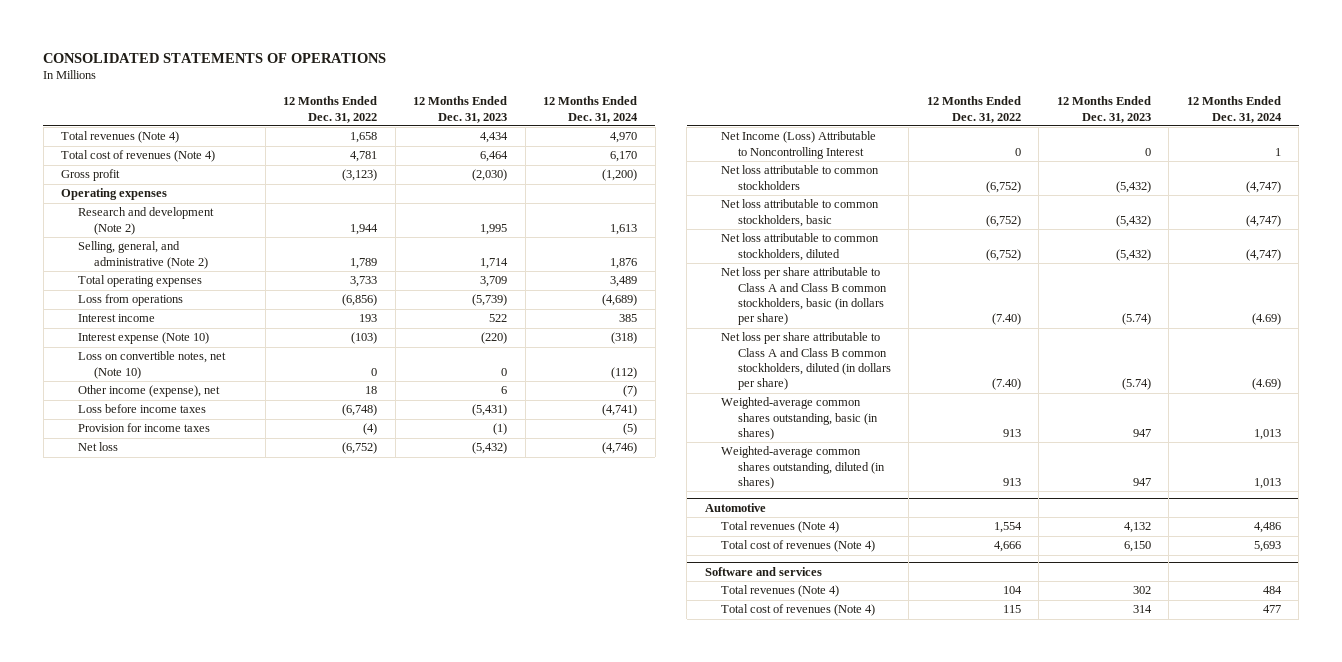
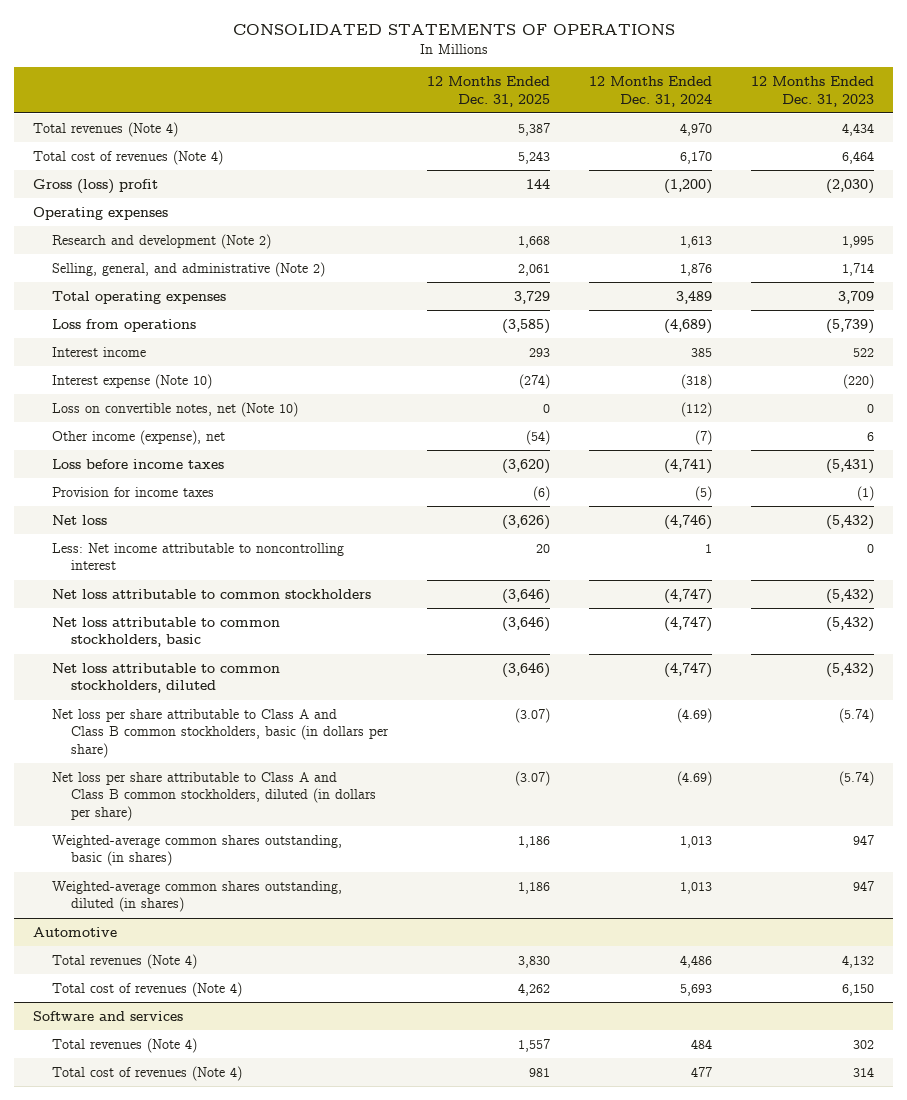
[283,96,378,123] 12 Months Ended Dec. 31, 2022 -> none
none -> [426,76,550,107] 12 Months Ended Dec. 31, 2025
[61,169,121,182] Gross profit -> [33,178,159,194] Gross (loss) profit
[721,131,877,159] Net Income (Loss) Attributable to Noncontrolling Interest -> [52,542,345,571] Less: Net income attributable to noncontrolling interest

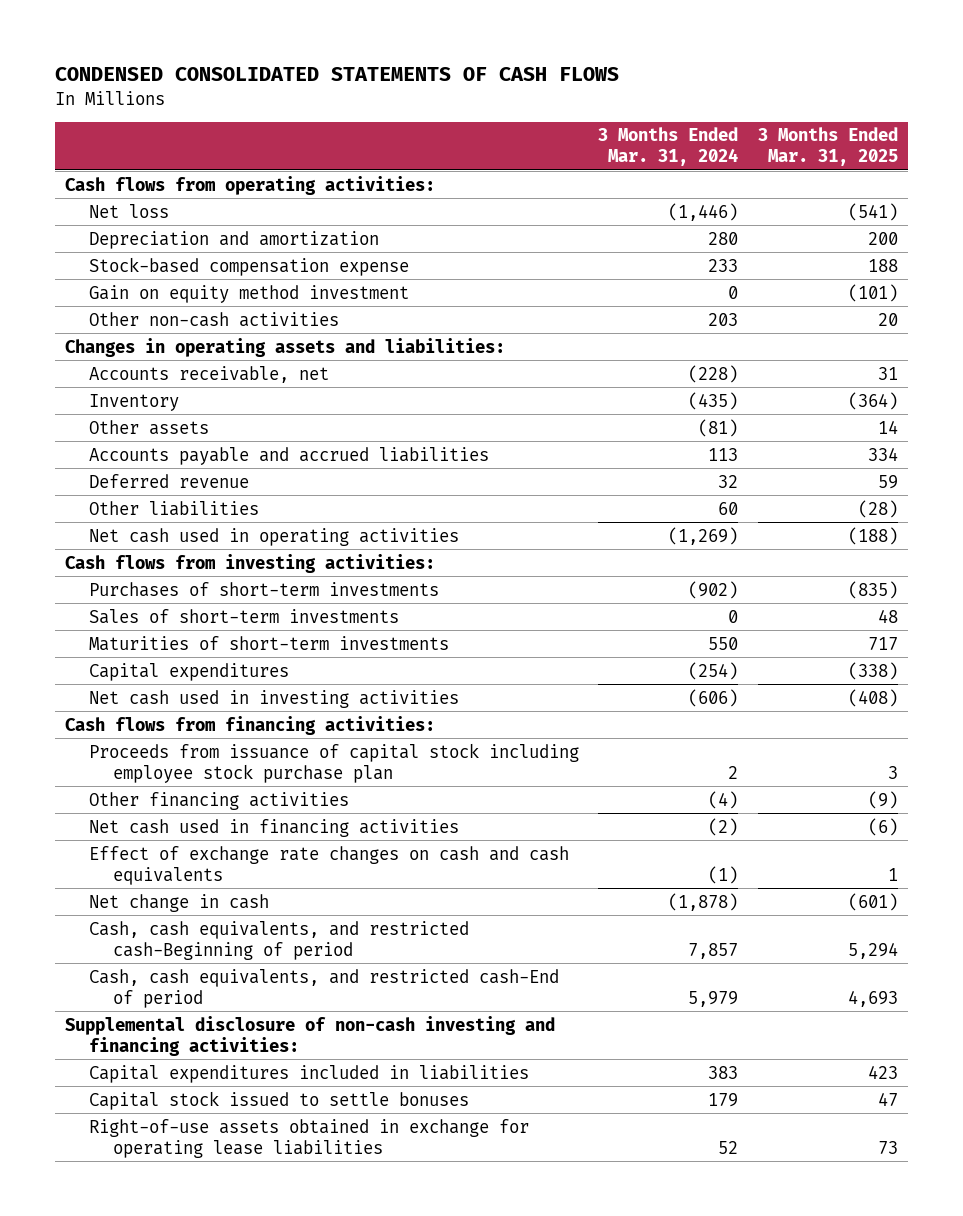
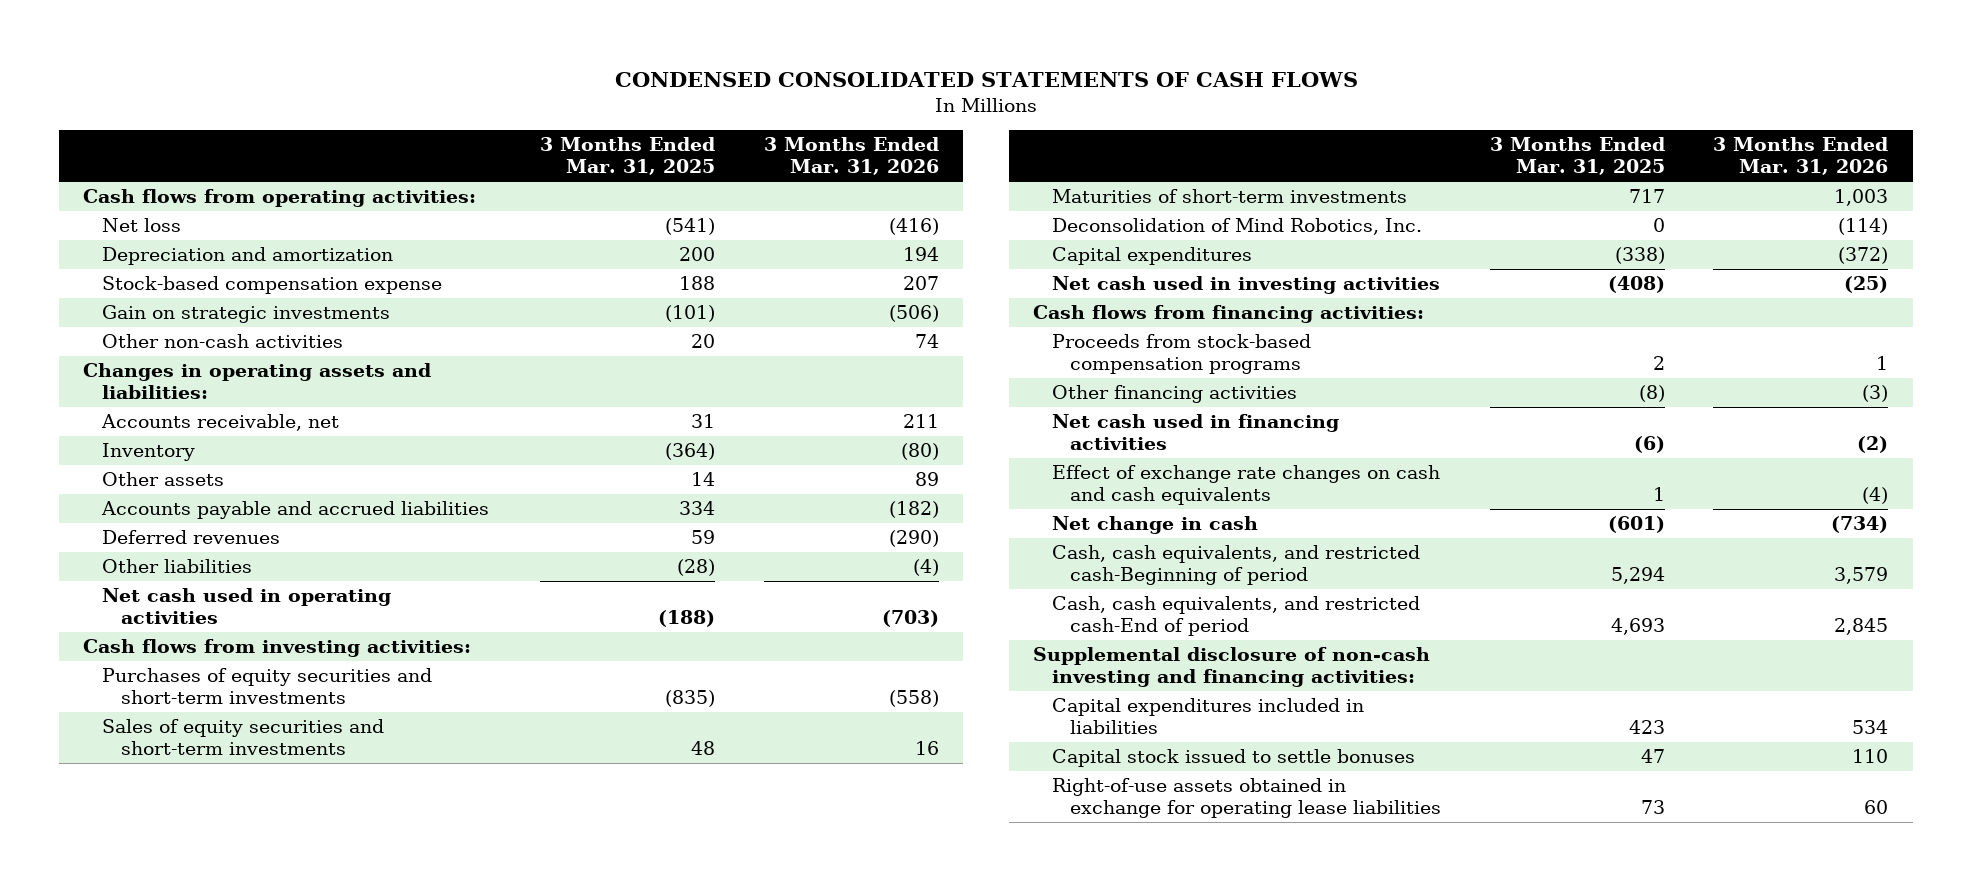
[598,127,739,167] 3 Months Ended Mar. 31, 2024 -> none
none -> [763,137,939,176] 3 Months Ended Mar. 31, 2026
[88,284,409,303] Gain on equity method investment -> [102,305,391,324] Gain on strategic investments
[88,473,249,488] Deferred revenue -> [102,530,281,545] Deferred revenues
[88,581,439,597] Purchases of short-term investments -> [102,668,433,705] Purchases of equity securities and short-term investments
[88,608,399,624] Sales of short-term investments -> [102,719,385,756] Sales of equity securities and short-term investments
none -> [1051,218,1422,236] Deconsolidation of Mind Robotics, Inc.
[88,742,579,783] Proceeds from issuance of capital stock including employee stock purchase plan -> none
none -> [1051,334,1311,375] Proceeds from stock-based compensation programs
[868,790,899,809] (9) -> [1638,385,1665,403] (8)

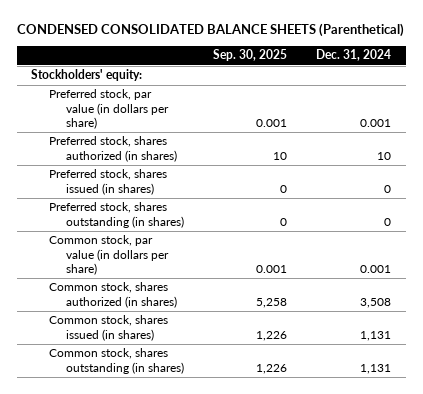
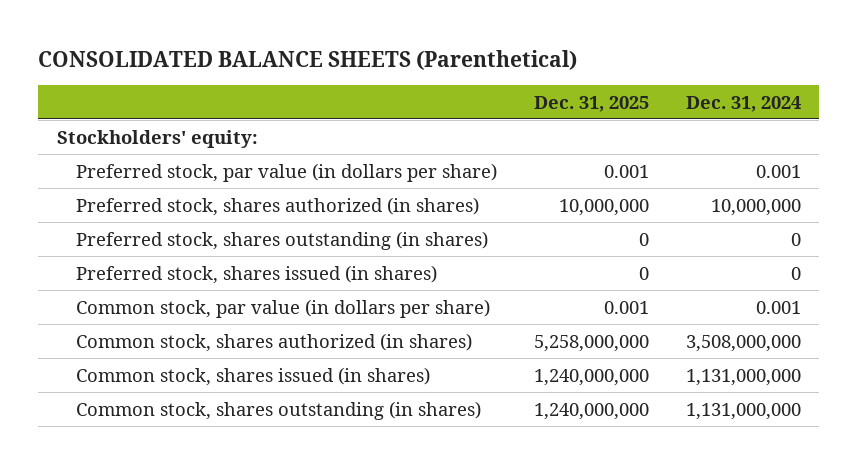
[17,23,405,38] CONDENSED CONSOLIDATED BALANCE SHEETS (Parenthetical) -> [38,49,578,70] CONSOLIDATED BALANCE SHEETS (Parenthetical)
[213,49,288,62] Sep. 30, 2025 -> none
none -> [534,95,650,112] Dec. 31, 2025
[377,151,392,160] 10 -> [710,198,801,216] 10,000,000
[48,169,167,195] Preferred stock, shares issued (in shares) -> [76,264,438,284] Preferred stock, shares issued (in shares)
[360,297,392,308] 3,508 -> [685,334,801,352] 3,508,000,000
[360,330,392,341] 1,131 -> [685,368,801,386] 1,131,000,000
[360,363,392,374] 1,131 -> [685,402,801,420] 1,131,000,000

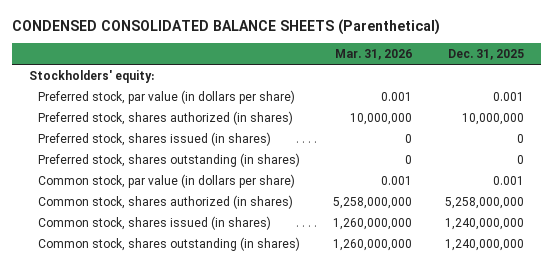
[38,49,578,70] CONSOLIDATED BALANCE SHEETS (Parenthetical) -> [12,19,441,36] CONDENSED CONSOLIDATED BALANCE SHEETS (Parenthetical)
[685,95,801,112] Dec. 31, 2024 -> none
none -> [335,48,413,60] Mar. 31, 2026
[76,230,489,250] Preferred stock, shares outstanding (in shares) -> [38,152,301,167] Preferred stock, shares outstanding (in shares)

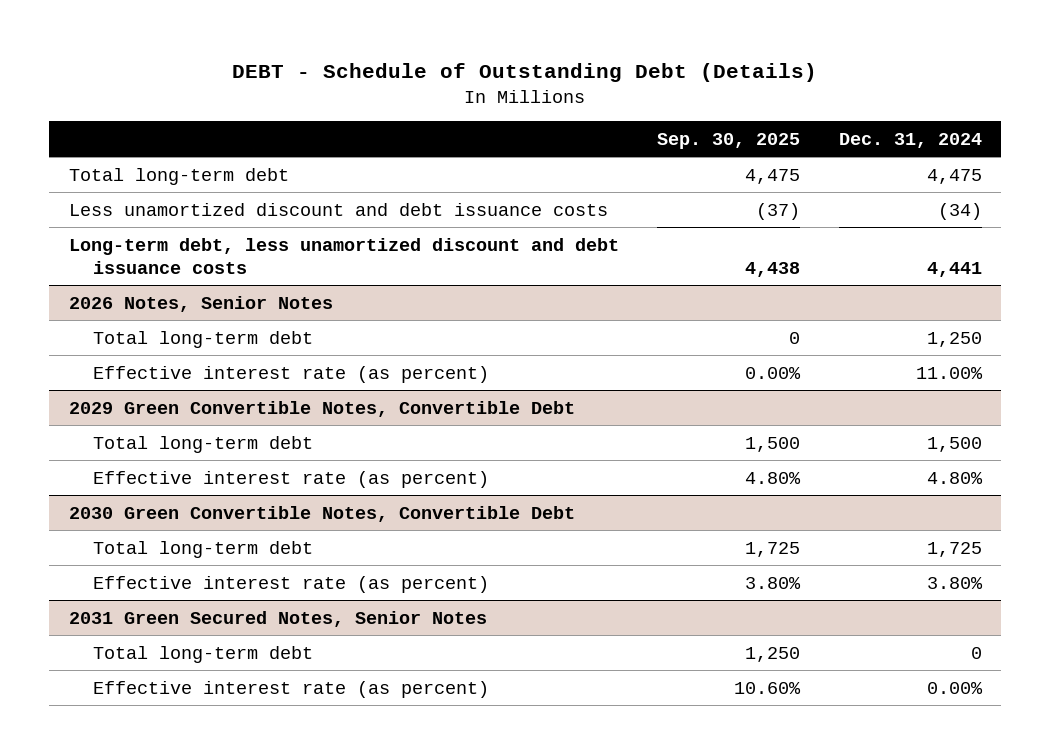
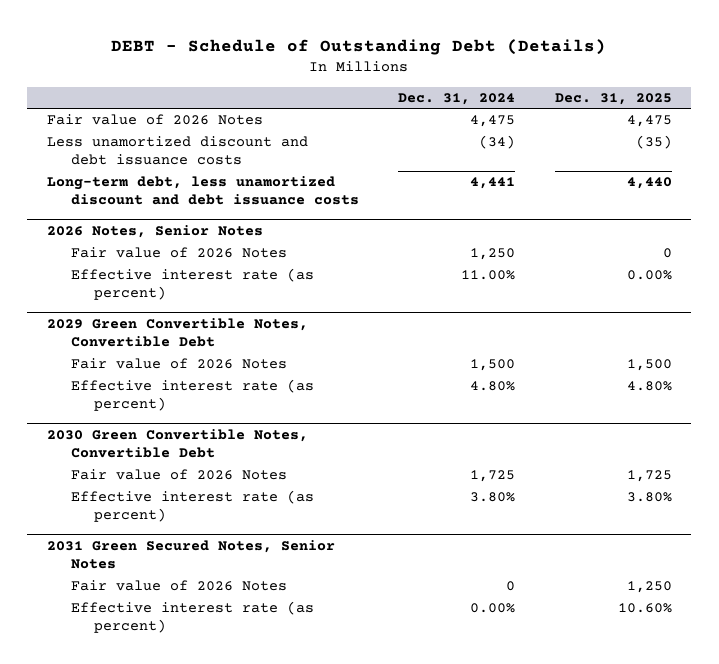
[657,132,801,149] Sep. 30, 2025 -> none
none -> [554,92,672,105] Dec. 31, 2025
[68,167,289,185] Total long-term debt -> [47,114,264,126] Fair value of 2026 Notes
[92,330,313,348] Total long-term debt -> [70,247,287,259] Fair value of 2026 Notes
[92,435,313,453] Total long-term debt -> [70,358,287,370] Fair value of 2026 Notes
[92,540,313,558] Total long-term debt -> [70,469,287,481] Fair value of 2026 Notes
[92,645,313,663] Total long-term debt -> [70,580,287,592] Fair value of 2026 Notes

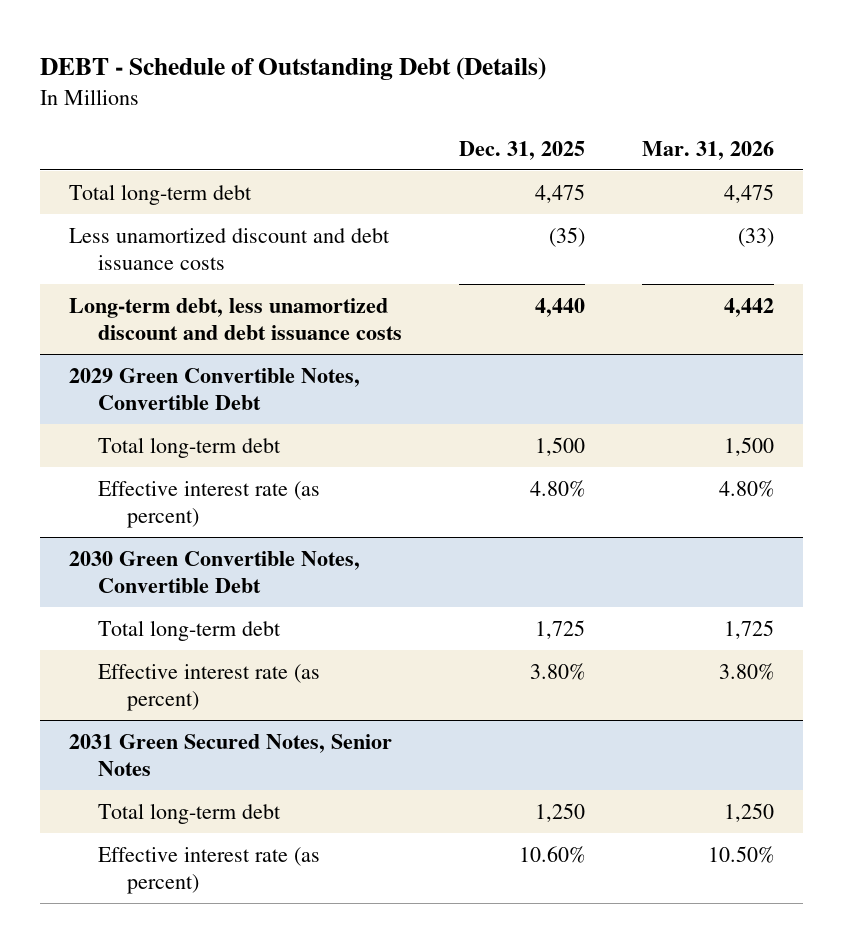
[398,92,516,105] Dec. 31, 2024 -> none
none -> [642,140,775,160] Mar. 31, 2026
[47,114,264,126] Fair value of 2026 Notes -> [69,183,253,205] Total long-term debt
[47,225,264,239] 2026 Notes, Senior Notes -> none
[70,247,287,259] Fair value of 2026 Notes -> none
[70,268,314,301] Effective interest rate (as percent) -> none
[70,358,287,370] Fair value of 2026 Notes -> [98,436,282,458] Total long-term debt
[70,469,287,481] Fair value of 2026 Notes -> [98,619,282,641] Total long-term debt
[70,580,287,592] Fair value of 2026 Notes -> [98,802,282,824] Total long-term debt

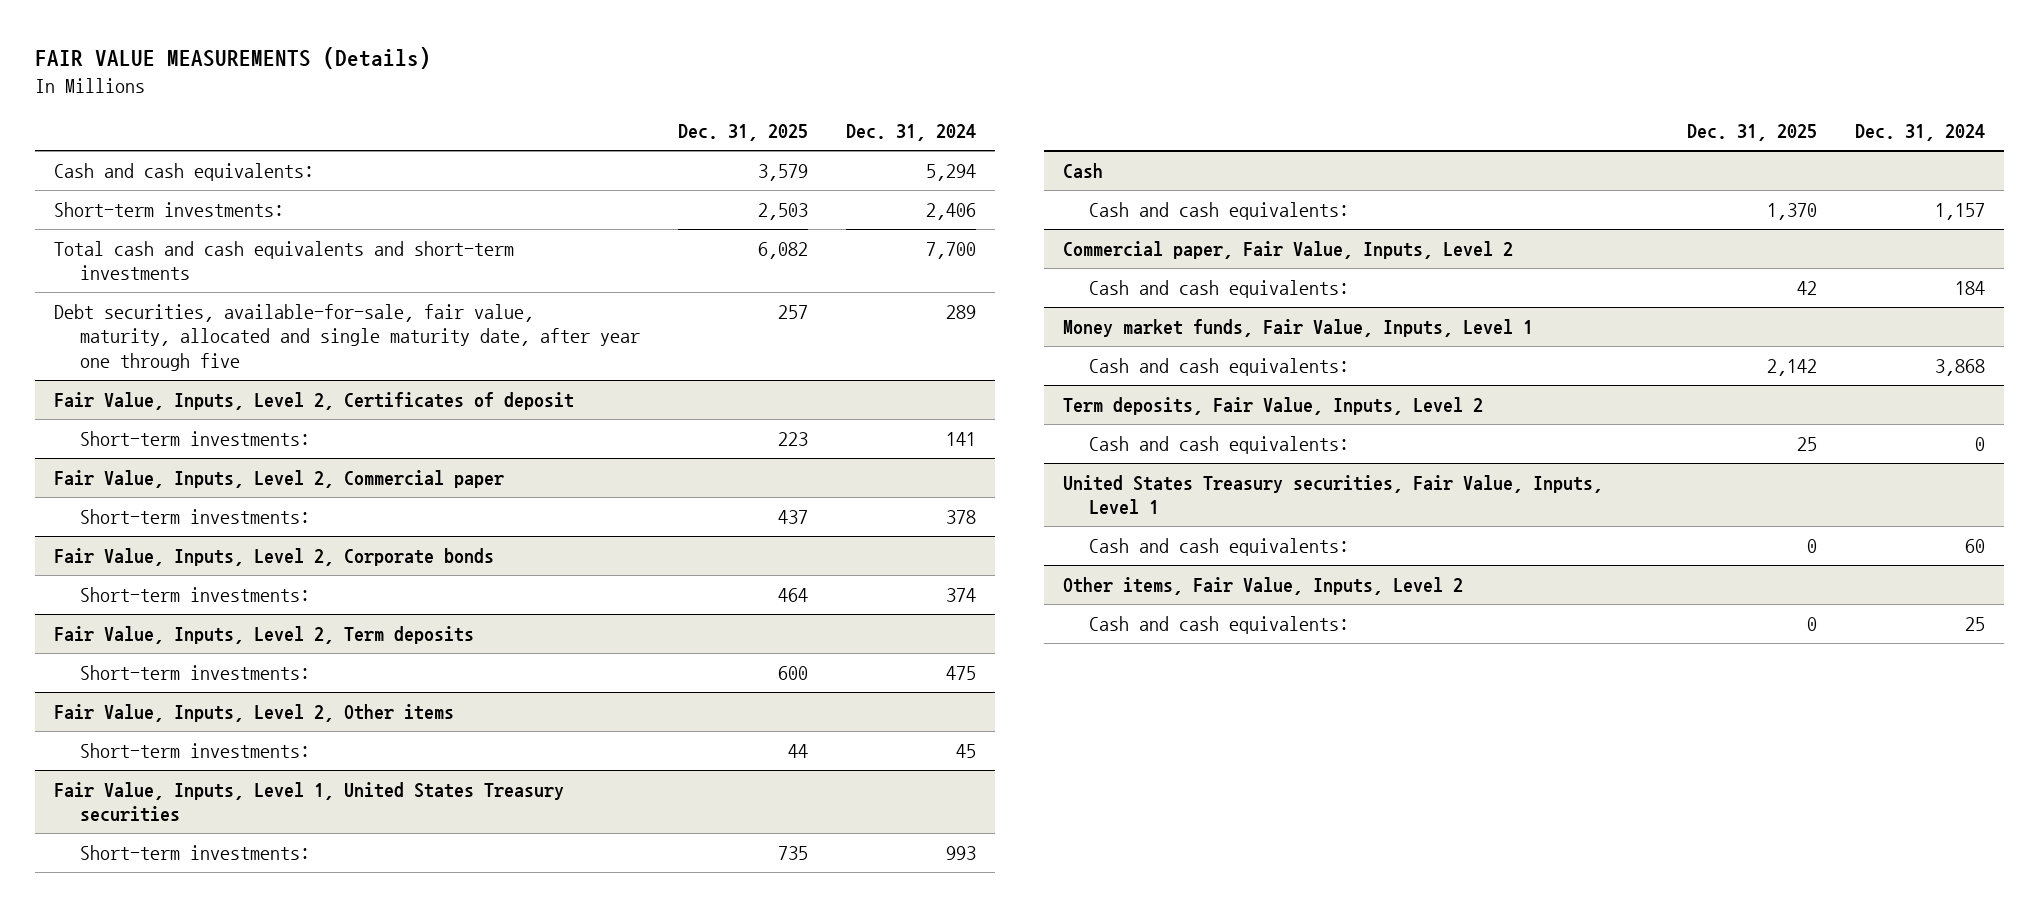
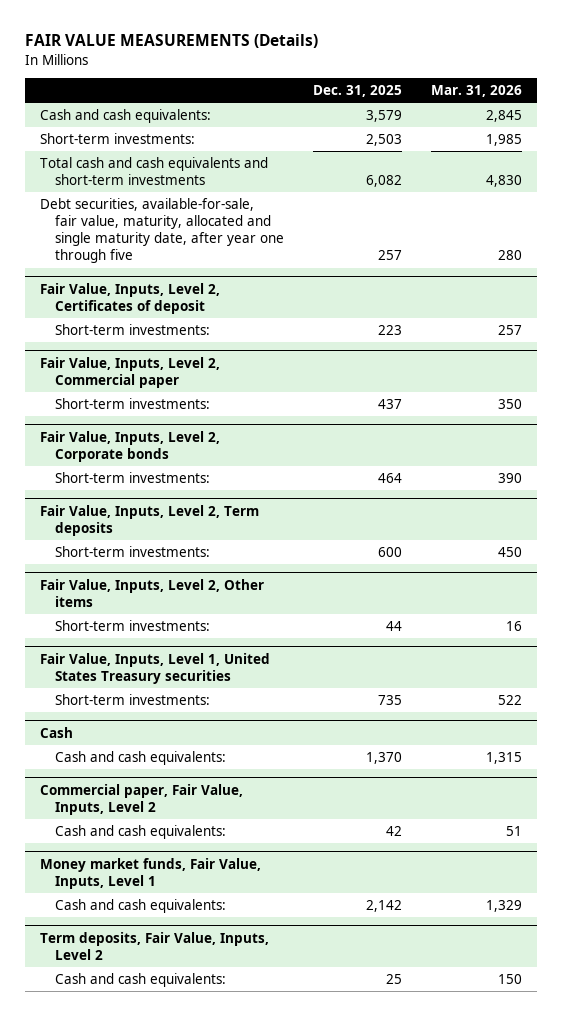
[845,124,976,142] Dec. 31, 2024 -> none
none -> [431,85,523,98] Mar. 31, 2026
[1062,474,1603,515] United States Treasury securities, Fair Value, Inputs, Level 1 -> none
[1089,537,1350,556] Cash and cash equivalents: -> none
[1062,576,1463,595] Other items, Fair Value, Inputs, Level 2 -> none
[1089,615,1350,634] Cash and cash equivalents: -> none

